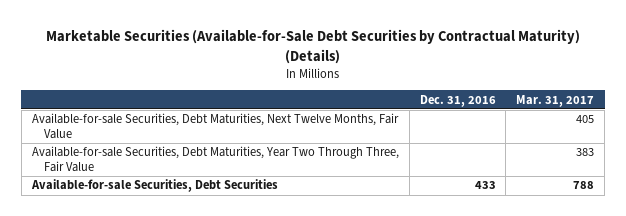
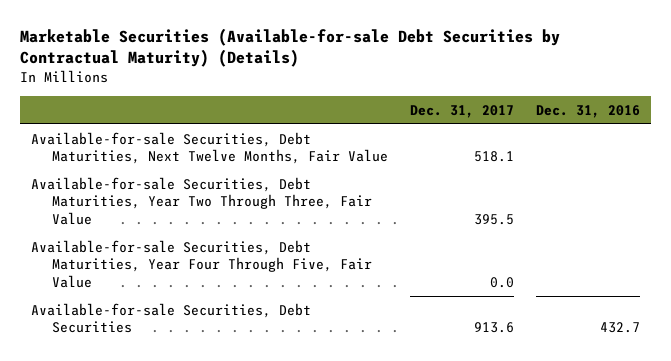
[46,28,581,64] Marketable Securities (Available-for-Sale Debt Securities by Contractual Maturity) (Details) -> [20,27,561,68] Marketable Securities (Available-for-sale Debt Securities by Contractual Maturity) (Details)
[516,94,595,107] Mar. 31, 2017 -> none
none -> [410,104,515,118] Dec. 31, 2017
none -> [31,239,373,288] Available-for-sale Securities, Debt Maturities, Year Four Through Five, Fair Value
[474,181,496,190] 433 -> [600,322,641,334] 432.7

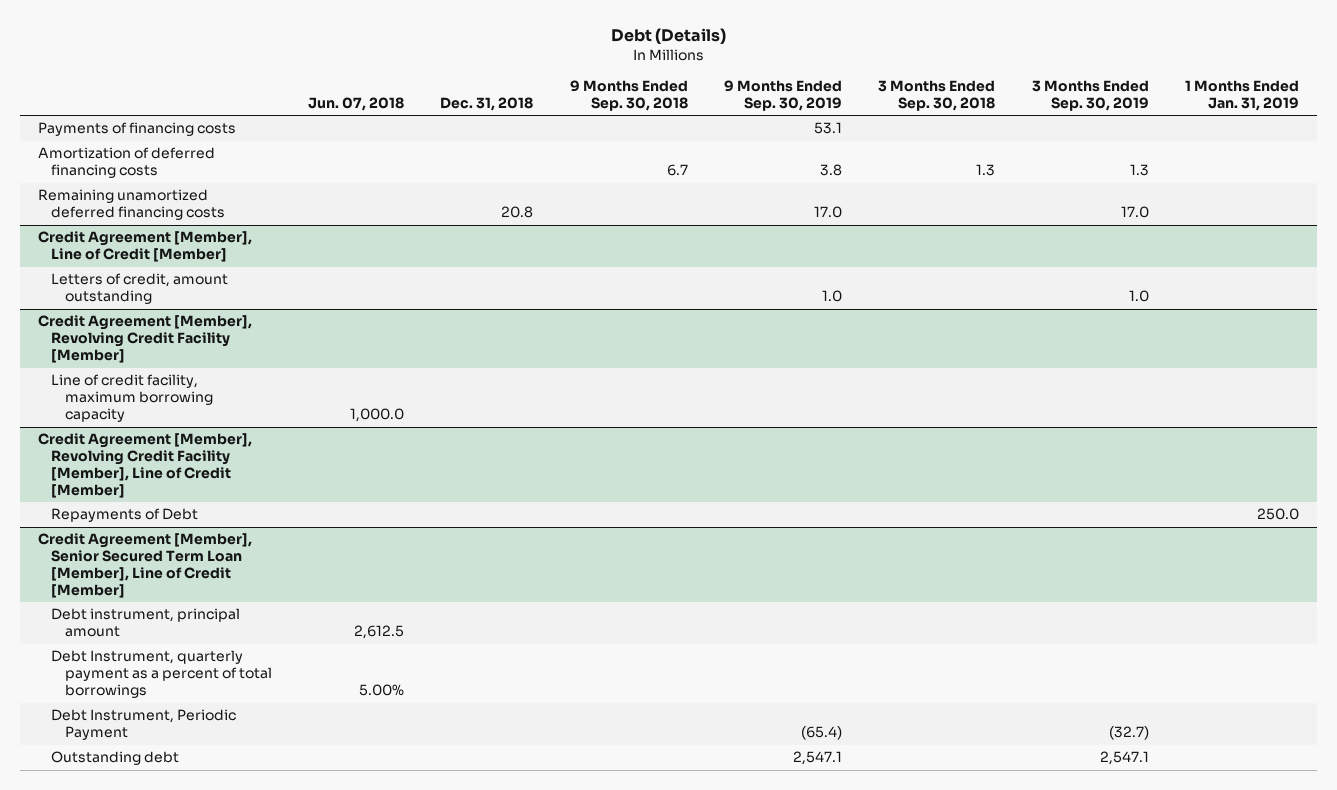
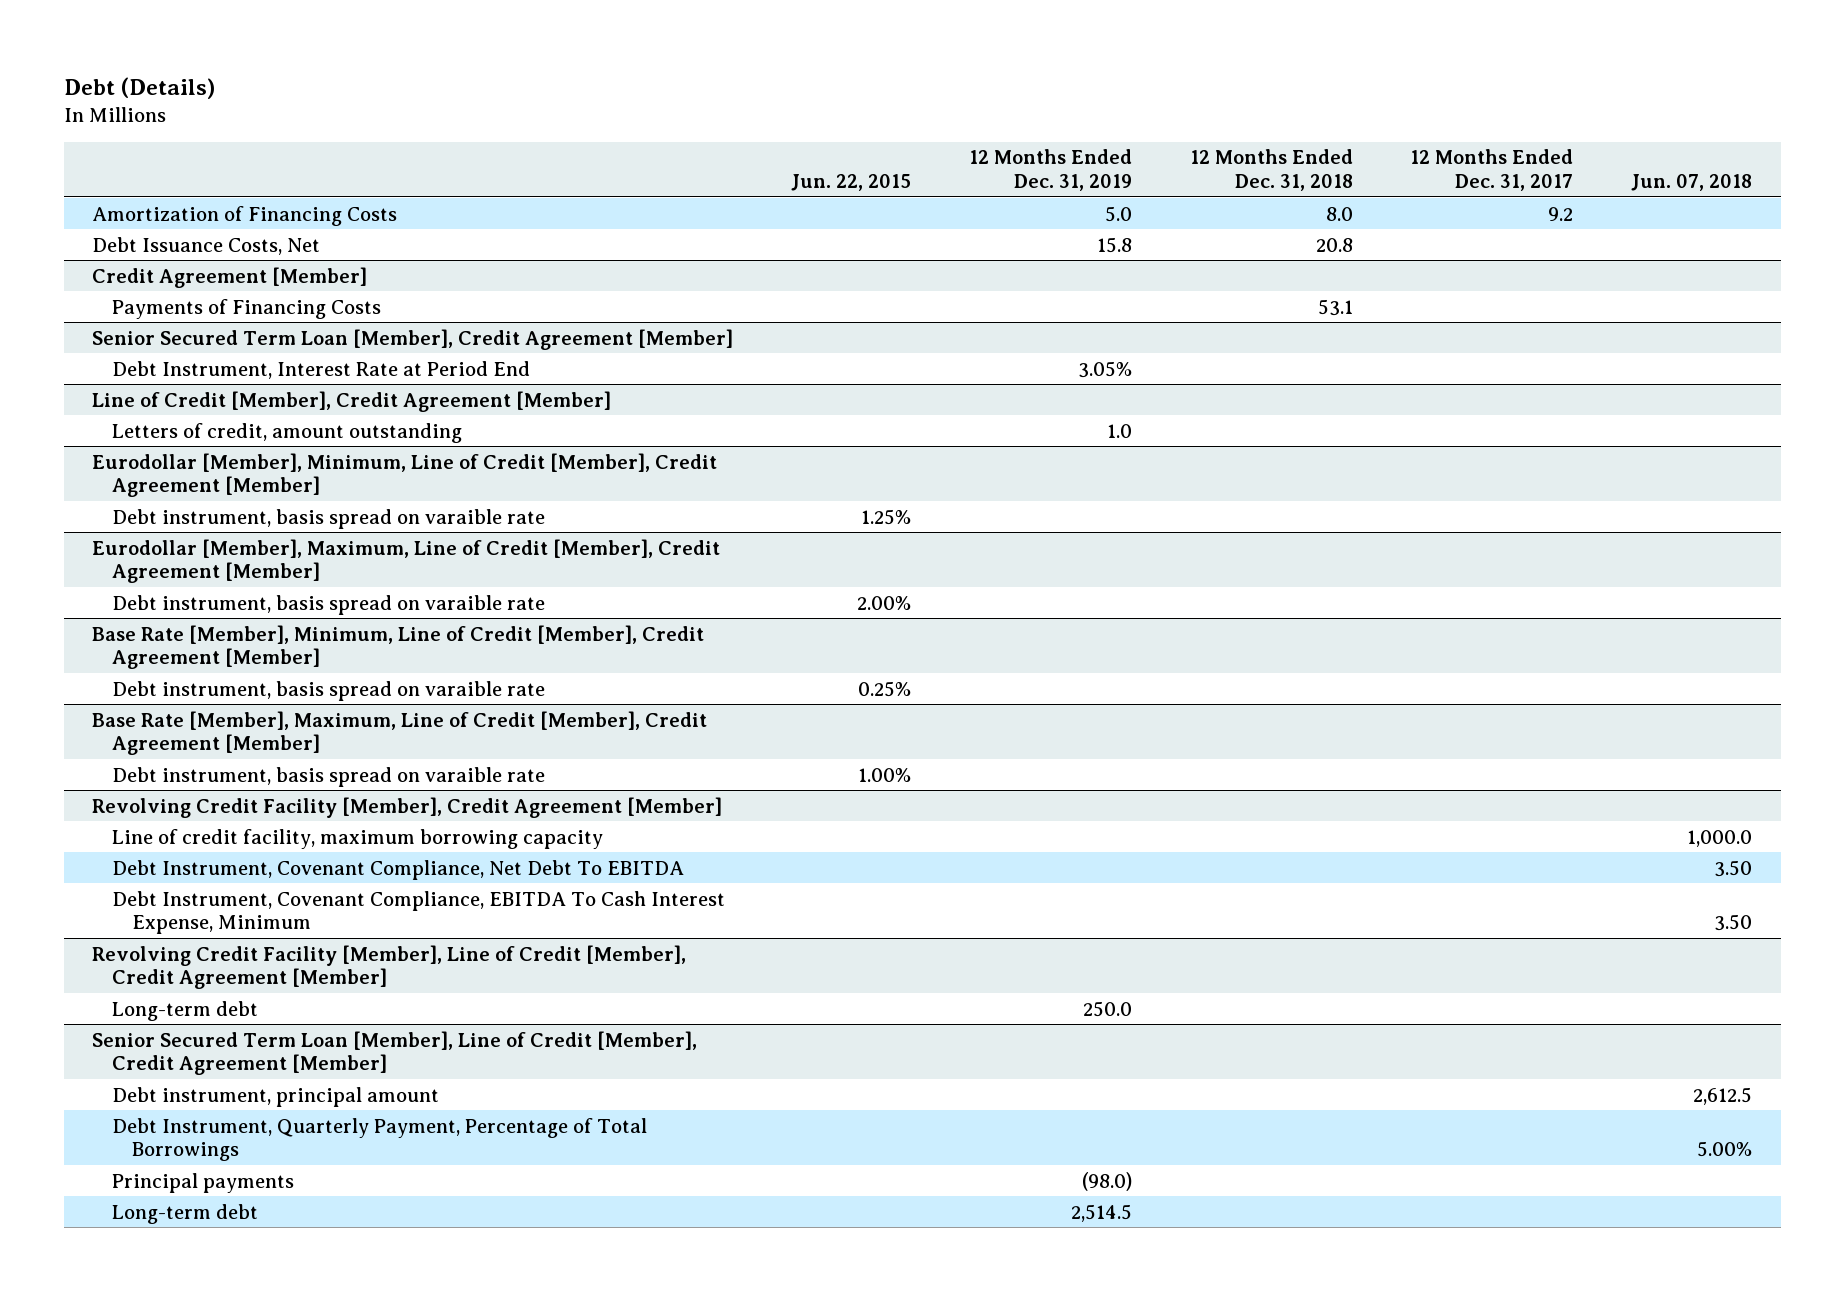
[440,96,534,111] Dec. 31, 2018 -> none
[569,79,688,111] 9 Months Ended Sep. 30, 2018 -> none
[724,79,843,111] 9 Months Ended Sep. 30, 2019 -> none
[878,79,996,111] 3 Months Ended Sep. 30, 2018 -> none
[1031,79,1149,111] 3 Months Ended Sep. 30, 2019 -> none
[1185,79,1300,111] 1 Months Ended Jan. 31, 2019 -> none
none -> [791,173,912,191] Jun. 22, 2015
none -> [968,149,1132,191] 12 Months Ended Dec. 31, 2019
none -> [1189,149,1353,191] 12 Months Ended Dec. 31, 2018
none -> [1410,149,1574,191] 12 Months Ended Dec. 31, 2017
[38,122,237,137] Payments of financing costs -> none
[38,147,216,179] Amortization of deferred financing costs -> [92,205,398,226] Amortization of Financing Costs
[38,189,226,221] Remaining unamortized deferred financing costs -> [92,236,321,255] Debt Issuance Costs, Net
none -> [92,266,368,288] Credit Agreement [Member]
none -> [112,298,382,319] Payments of Financing Costs
none -> [92,328,734,350] Senior Secured Term Loan [Member], Credit Agreement [Member]
none -> [112,360,531,379] Debt Instrument, Interest Rate at Period End
[38,231,253,263] Credit Agreement [Member], Line of Credit [Member] -> [92,390,612,412] Line of Credit [Member], Credit Agreement [Member]
none -> [92,452,718,498] Eurodollar [Member], Minimum, Line of Credit [Member], Credit Agreement [Member]
none -> [112,508,546,529] Debt instrument, basis spread on varaible rate
none -> [92,538,721,584] Eurodollar [Member], Maximum, Line of Credit [Member], Credit Agreement [Member]
none -> [112,594,546,615] Debt instrument, basis spread on varaible rate
none -> [92,624,705,670] Base Rate [Member], Minimum, Line of Credit [Member], Credit Agreement [Member]
none -> [112,680,546,701] Debt instrument, basis spread on varaible rate
none -> [92,710,708,756] Base Rate [Member], Maximum, Line of Credit [Member], Credit Agreement [Member]
none -> [112,766,546,787] Debt instrument, basis spread on varaible rate
[38,315,253,364] Credit Agreement [Member], Revolving Credit Facility [Member] -> [92,796,723,818] Revolving Credit Facility [Member], Credit Agreement [Member]
[51,508,199,523] Repayments of Debt -> none
none -> [112,859,685,880] Debt Instrument, Covenant Compliance, Net Debt To EBITDA
none -> [112,890,726,935] Debt Instrument, Covenant Compliance, EBITDA To Cash Interest Expense, Minimum
[38,433,253,499] Credit Agreement [Member], Revolving Credit Facility [Member], Line of Credit [Member] -> [92,944,687,990] Revolving Credit Facility [Member], Line of Credit [Member], Credit Agreement [Member]
none -> [112,1000,259,1021] Long-term debt
[38,533,253,599] Credit Agreement [Member], Senior Secured Term Loan [Member], Line of Credit [Member] -> [92,1030,698,1076] Senior Secured Term Loan [Member], Line of Credit [Member], Credit Agreement [Member]
[51,650,272,699] Debt Instrument, quarterly payment as a percent of total borrowings -> [112,1117,648,1162] Debt Instrument, Quarterly Payment, Percentage of Total Borrowings
[51,709,237,741] Debt Instrument, Periodic Payment -> [112,1172,295,1193] Principal payments
[51,751,180,766] Outstanding debt -> [112,1203,259,1224] Long-term debt

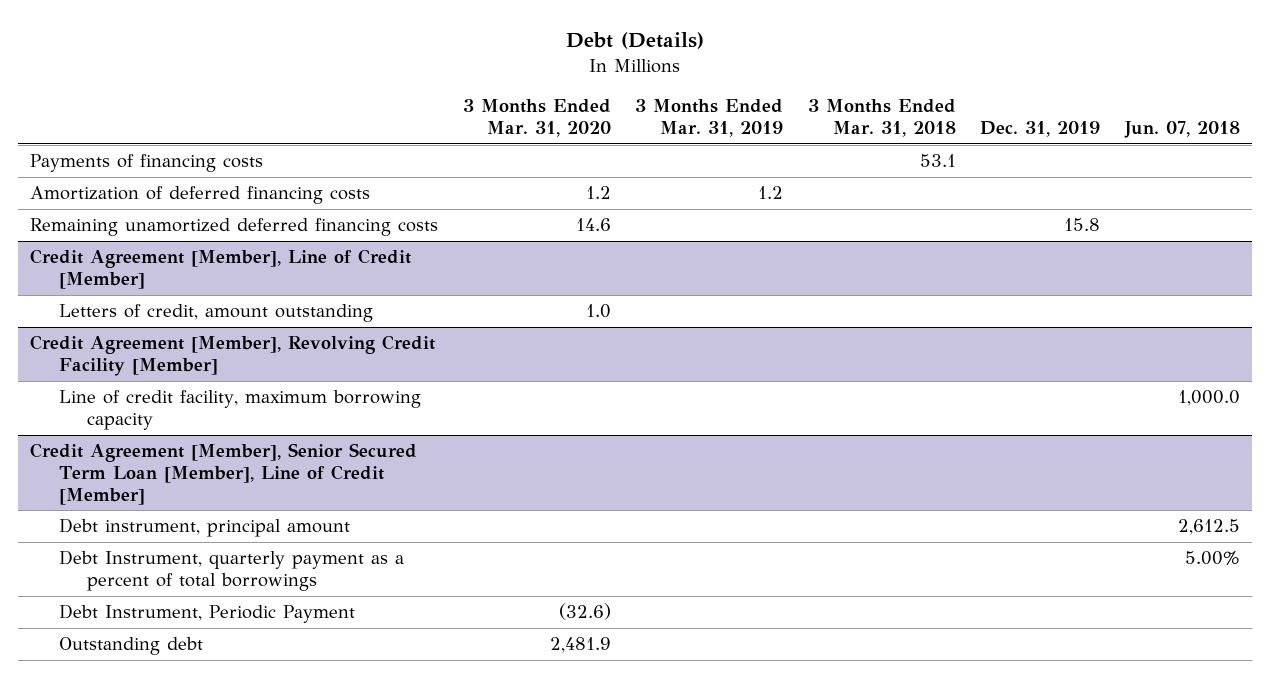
[791,173,912,191] Jun. 22, 2015 -> none
[968,149,1132,191] 12 Months Ended Dec. 31, 2019 -> none
[1189,149,1353,191] 12 Months Ended Dec. 31, 2018 -> none
[1410,149,1574,191] 12 Months Ended Dec. 31, 2017 -> none
none -> [462,99,611,138] 3 Months Ended Mar. 31, 2020
none -> [635,99,784,138] 3 Months Ended Mar. 31, 2019
none -> [807,99,956,138] 3 Months Ended Mar. 31, 2018
none -> [980,121,1101,138] Dec. 31, 2019
[92,266,368,288] Credit Agreement [Member] -> none
[112,298,382,319] Payments of Financing Costs -> none
[92,328,734,350] Senior Secured Term Loan [Member], Credit Agreement [Member] -> none
[112,360,531,379] Debt Instrument, Interest Rate at Period End -> none
none -> [30,154,264,173] Payments of financing costs
[92,205,398,226] Amortization of Financing Costs -> [30,186,371,205] Amortization of deferred financing costs
[92,236,321,255] Debt Issuance Costs, Net -> [30,218,439,237] Remaining unamortized deferred financing costs
[92,390,612,412] Line of Credit [Member], Credit Agreement [Member] -> [30,249,412,289] Credit Agreement [Member], Line of Credit [Member]
[92,452,718,498] Eurodollar [Member], Minimum, Line of Credit [Member], Credit Agreement [Member] -> none
[112,508,546,529] Debt instrument, basis spread on varaible rate -> none
[92,538,721,584] Eurodollar [Member], Maximum, Line of Credit [Member], Credit Agreement [Member] -> none
[112,594,546,615] Debt instrument, basis spread on varaible rate -> none
[92,624,705,670] Base Rate [Member], Minimum, Line of Credit [Member], Credit Agreement [Member] -> none
[112,680,546,701] Debt instrument, basis spread on varaible rate -> none
[92,710,708,756] Base Rate [Member], Maximum, Line of Credit [Member], Credit Agreement [Member] -> none
[112,766,546,787] Debt instrument, basis spread on varaible rate -> none
[92,796,723,818] Revolving Credit Facility [Member], Credit Agreement [Member] -> [30,335,436,376] Credit Agreement [Member], Revolving Credit Facility [Member]
[112,859,685,880] Debt Instrument, Covenant Compliance, Net Debt To EBITDA -> none
[112,890,726,935] Debt Instrument, Covenant Compliance, EBITDA To Cash Interest Expense, Minimum -> none
[92,944,687,990] Revolving Credit Facility [Member], Line of Credit [Member], Credit Agreement [Member] -> none
[112,1000,259,1021] Long-term debt -> none
[92,1030,698,1076] Senior Secured Term Loan [Member], Line of Credit [Member], Credit Agreement [Member] -> [30,443,418,505] Credit Agreement [Member], Senior Secured Term Loan [Member], Line of Credit [Member]
[112,1117,648,1162] Debt Instrument, Quarterly Payment, Percentage of Total Borrowings -> [58,550,404,591] Debt Instrument, quarterly payment as a percent of total borrowings
[112,1172,295,1193] Principal payments -> [58,604,355,624] Debt Instrument, Periodic Payment
[112,1203,259,1224] Long-term debt -> [58,637,203,656] Outstanding debt

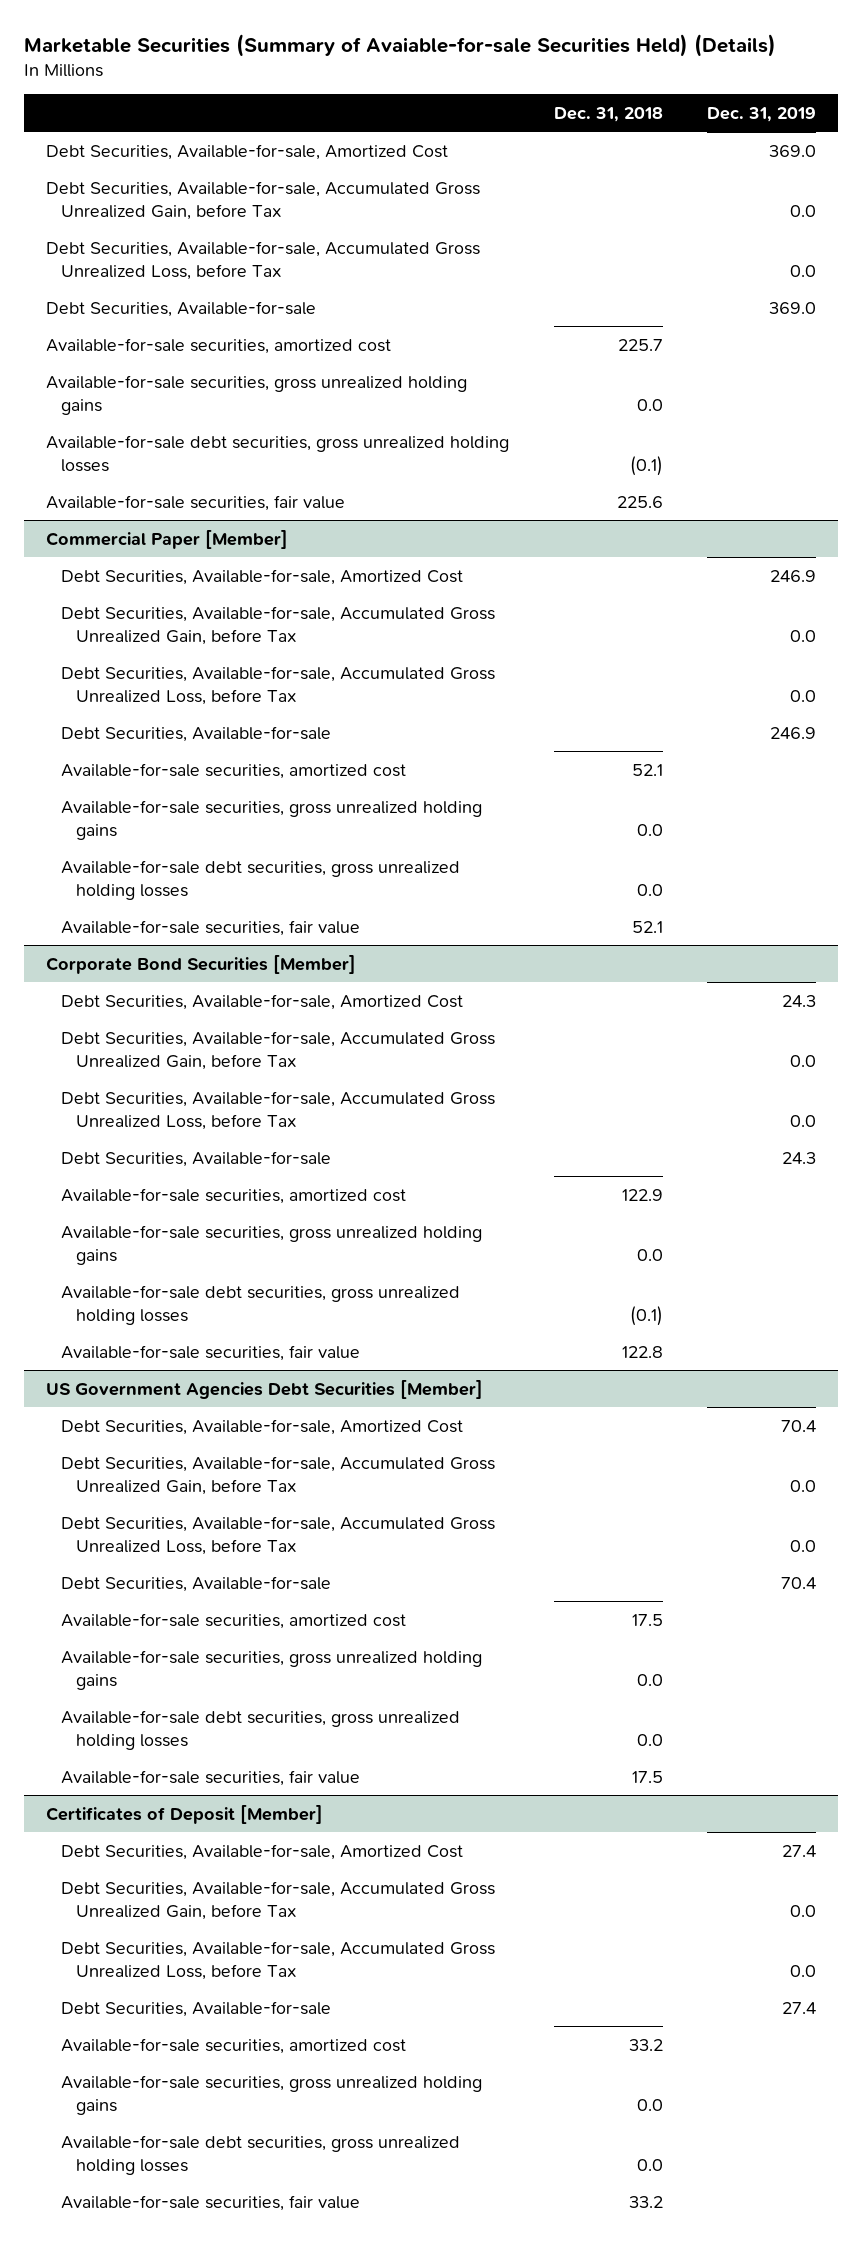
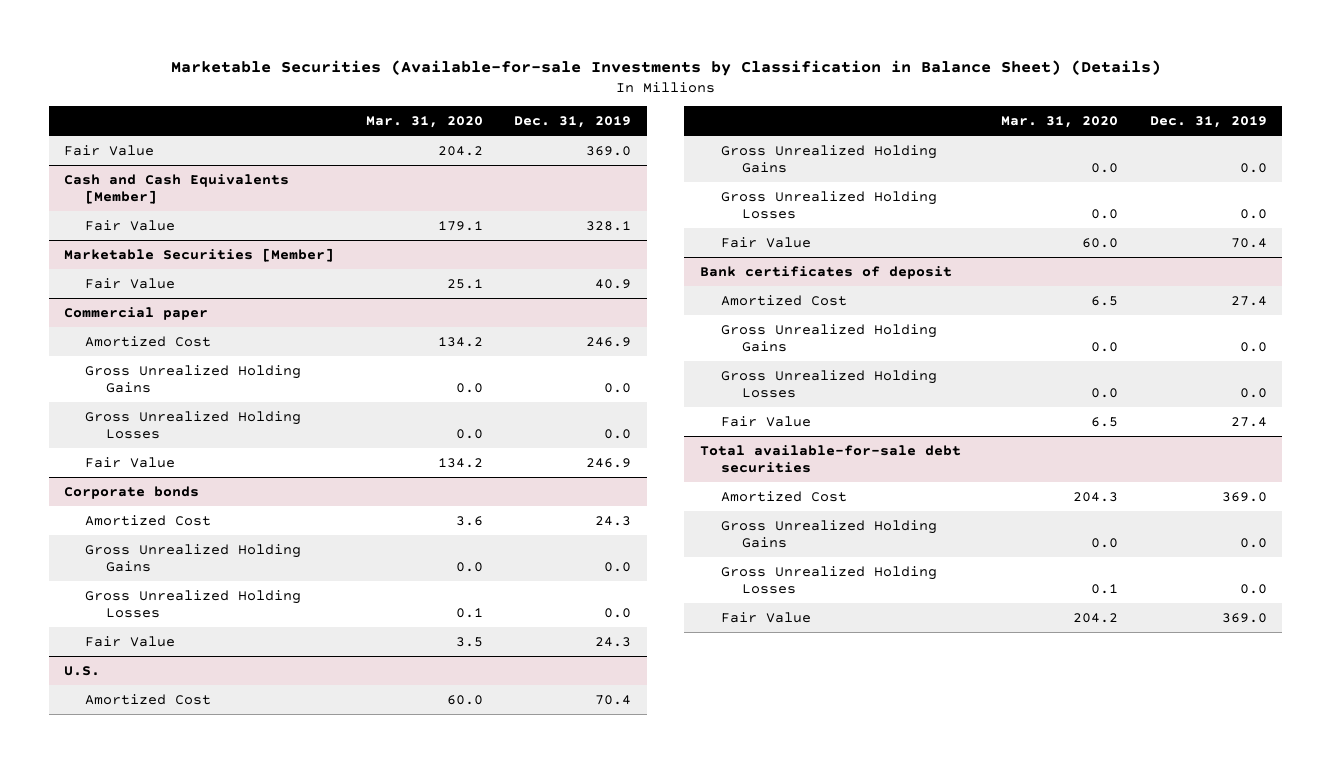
[24,33,777,57] Marketable Securities (Summary of Avaiable-for-sale Securities Held) (Details) -> [170,59,1161,76] Marketable Securities (Available-for-sale Investments by Classification in Balance Sheet) (Details)
[553,106,663,122] Dec. 31, 2018 -> none
none -> [365,116,483,129] Mar. 31, 2020
[46,143,449,160] Debt Securities, Available-for-sale, Amortized Cost -> none
[46,180,481,220] Debt Securities, Available-for-sale, Accumulated Gross Unrealized Gain, before Tax -> none
[46,240,481,280] Debt Securities, Available-for-sale, Accumulated Gross Unrealized Loss, before Tax -> none
[46,337,392,354] Available-for-sale securities, amortized cost -> none
[46,374,468,415] Available-for-sale securities, gross unrealized holding gains -> none
[46,434,510,472] Available-for-sale debt securities, gross unrealized holding losses -> none
[46,494,346,511] Available-for-sale securities, fair value -> none
[60,762,406,779] Available-for-sale securities, amortized cost -> none
[60,799,482,840] Available-for-sale securities, gross unrealized holding gains -> none
[60,859,460,900] Available-for-sale debt securities, gross unrealized holding losses -> none
[60,919,360,936] Available-for-sale securities, fair value -> none
[60,1187,406,1204] Available-for-sale securities, amortized cost -> none
[60,1224,482,1265] Available-for-sale securities, gross unrealized holding gains -> none
[60,1284,460,1325] Available-for-sale debt securities, gross unrealized holding losses -> none
[60,1344,360,1361] Available-for-sale securities, fair value -> none
[60,1612,406,1629] Available-for-sale securities, amortized cost -> none
[60,1649,482,1690] Available-for-sale securities, gross unrealized holding gains -> none
[60,1709,460,1750] Available-for-sale debt securities, gross unrealized holding losses -> none
[60,1769,360,1786] Available-for-sale securities, fair value -> none
[60,2037,406,2054] Available-for-sale securities, amortized cost -> none
[60,2074,482,2115] Available-for-sale securities, gross unrealized holding gains -> none
[60,2134,460,2175] Available-for-sale debt securities, gross unrealized holding losses -> none
[60,2194,360,2211] Available-for-sale securities, fair value -> none
[46,300,317,317] Debt Securities, Available-for-sale -> [64,144,155,156] Fair Value
none -> [64,173,290,205] Cash and Cash Equivalents [Member]
none -> [85,219,176,231] Fair Value
none -> [64,247,335,262] Marketable Securities [Member]
none -> [85,277,176,289] Fair Value
[46,529,289,549] Commercial Paper [Member] -> [64,306,209,320] Commercial paper
[60,568,463,585] Debt Securities, Available-for-sale, Amortized Cost -> [85,335,212,347] Amortized Cost
[60,605,495,645] Debt Securities, Available-for-sale, Accumulated Gross Unrealized Gain, before Tax -> [85,364,302,394] Gross Unrealized Holding Gains
[60,665,495,705] Debt Securities, Available-for-sale, Accumulated Gross Unrealized Loss, before Tax -> [85,410,302,440] Gross Unrealized Holding Losses
[60,725,331,742] Debt Securities, Available-for-sale -> [85,456,176,468] Fair Value
[46,954,357,974] Corporate Bond Securities [Member] -> [64,485,200,499] Corporate bonds
[60,993,463,1010] Debt Securities, Available-for-sale, Amortized Cost -> [85,514,212,526] Amortized Cost
[60,1030,495,1070] Debt Securities, Available-for-sale, Accumulated Gross Unrealized Gain, before Tax -> [85,543,302,573] Gross Unrealized Holding Gains
[60,1090,495,1130] Debt Securities, Available-for-sale, Accumulated Gross Unrealized Loss, before Tax -> [85,589,302,619] Gross Unrealized Holding Losses
[60,1150,331,1167] Debt Securities, Available-for-sale -> [85,635,176,647] Fair Value
[46,1379,484,1399] US Government Agencies Debt Securities [Member] -> [64,665,101,676] U.S.
[60,1418,463,1435] Debt Securities, Available-for-sale, Amortized Cost -> [85,693,212,705] Amortized Cost
[60,1455,495,1495] Debt Securities, Available-for-sale, Accumulated Gross Unrealized Gain, before Tax -> [720,144,937,174] Gross Unrealized Holding Gains
[60,1515,495,1555] Debt Securities, Available-for-sale, Accumulated Gross Unrealized Loss, before Tax -> [720,190,937,220] Gross Unrealized Holding Losses
[60,1575,331,1592] Debt Securities, Available-for-sale -> [720,236,811,248] Fair Value
[46,1804,324,1824] Certificates of Deposit [Member] -> [699,265,952,279] Bank certificates of deposit
[60,1843,463,1860] Debt Securities, Available-for-sale, Amortized Cost -> [720,294,847,306] Amortized Cost
[60,1880,495,1920] Debt Securities, Available-for-sale, Accumulated Gross Unrealized Gain, before Tax -> [720,323,937,353] Gross Unrealized Holding Gains
[60,1940,495,1980] Debt Securities, Available-for-sale, Accumulated Gross Unrealized Loss, before Tax -> [720,369,937,399] Gross Unrealized Holding Losses
[60,2000,331,2017] Debt Securities, Available-for-sale -> [720,415,811,427] Fair Value
none -> [699,444,961,474] Total available-for-sale debt securities
none -> [720,490,847,502] Amortized Cost
none -> [720,519,937,549] Gross Unrealized Holding Gains
none -> [720,565,937,595] Gross Unrealized Holding Losses
none -> [720,611,811,623] Fair Value

